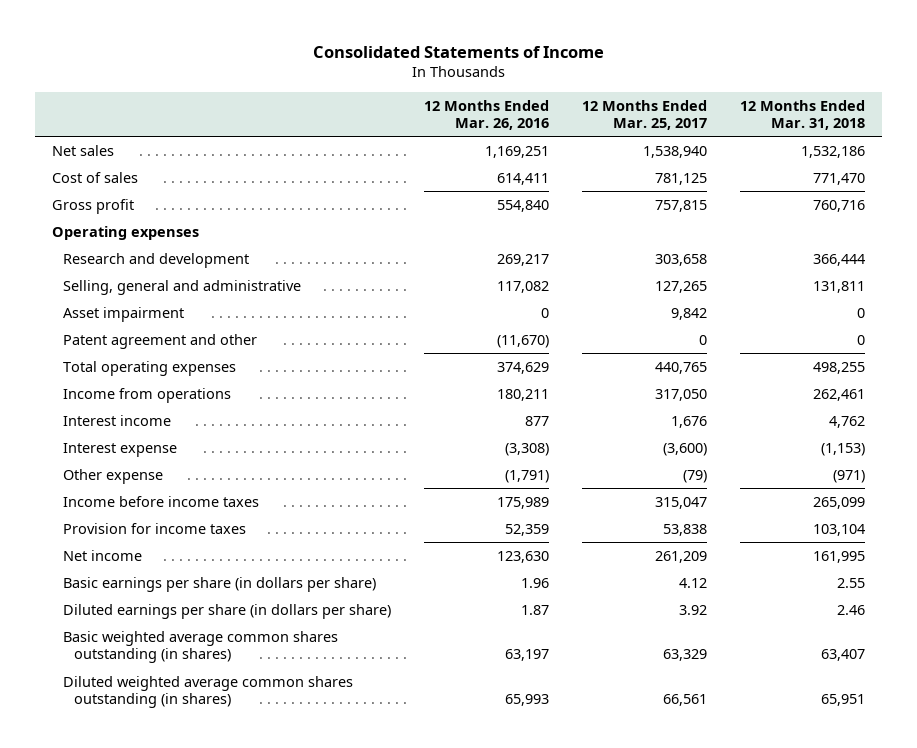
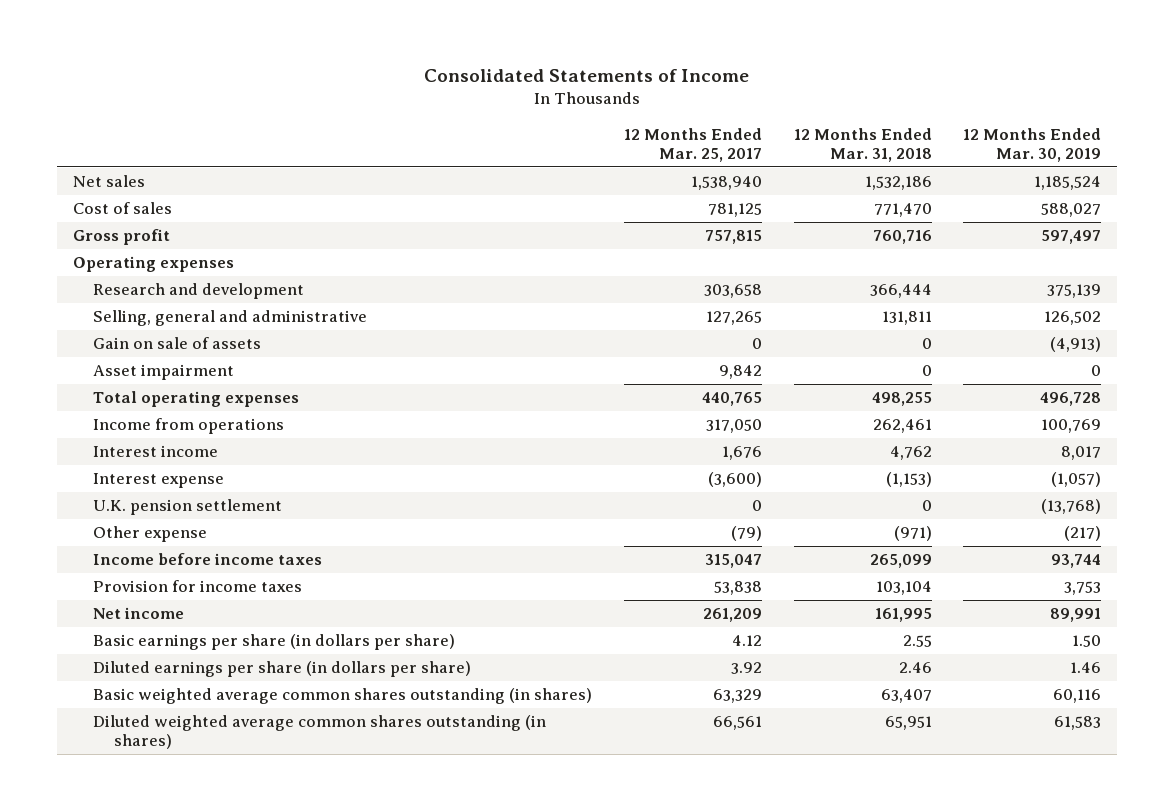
[423,99,549,130] 12 Months Ended Mar. 26, 2016 -> none
none -> [963,127,1102,163] 12 Months Ended Mar. 30, 2019
none -> [93,337,262,350] Gain on sale of assets
[62,333,257,349] Patent agreement and other -> none
none -> [93,499,283,516] U.K. pension settlement

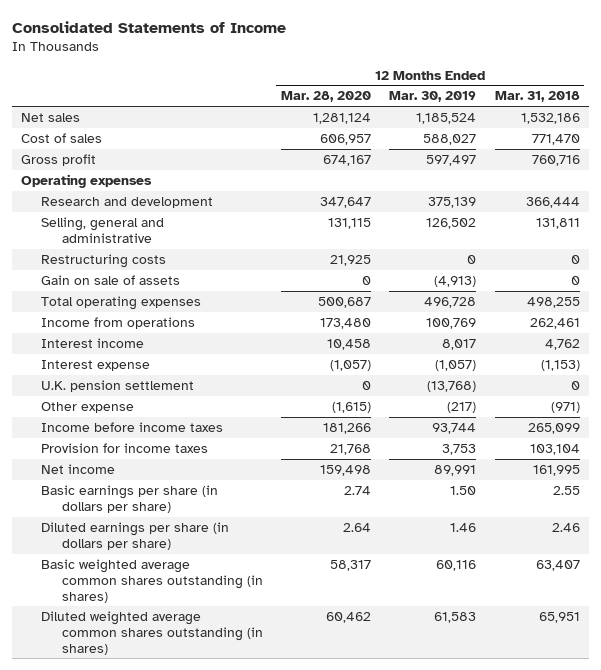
[623,127,762,163] 12 Months Ended Mar. 25, 2017 -> none
none -> [280,91,371,103] Mar. 28, 2020
none -> [41,253,167,268] Restructuring costs
[93,364,235,381] Asset impairment -> none

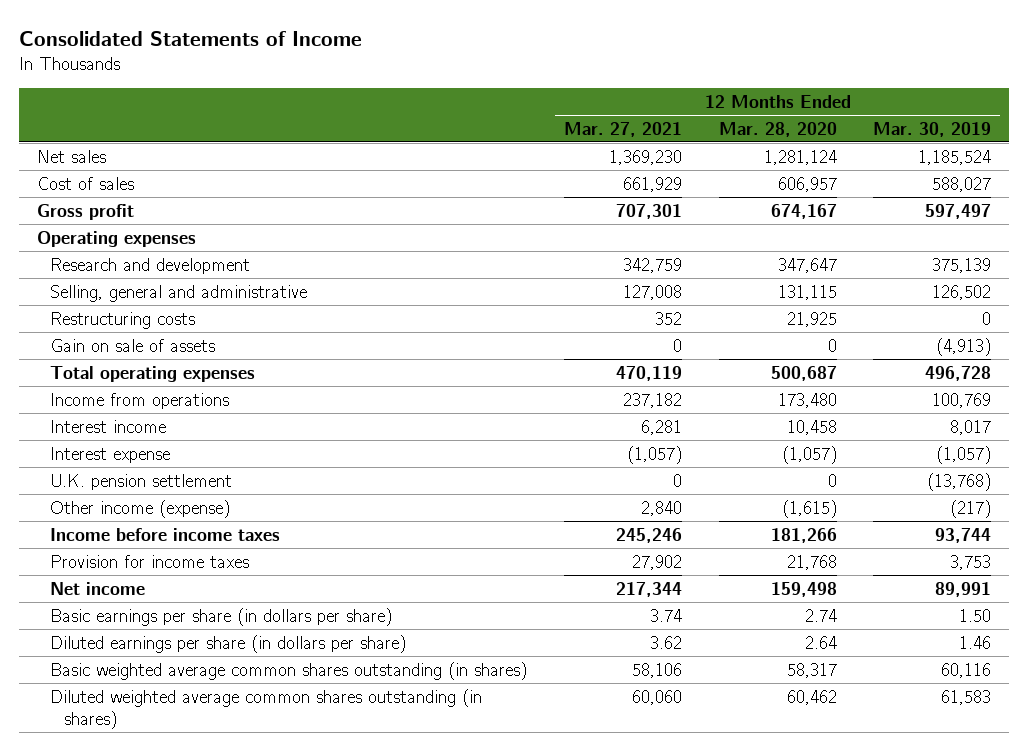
[494,91,580,103] Mar. 31, 2018 -> none
none -> [563,121,682,137] Mar. 27, 2021
[41,401,135,413] Other expense -> [50,499,231,518] Other income (expense)

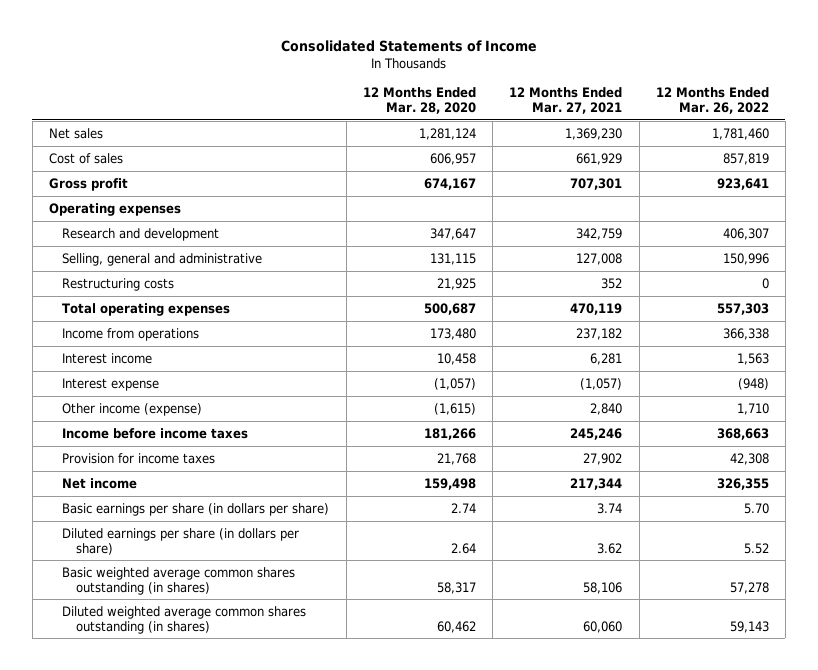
[873,121,992,137] Mar. 30, 2019 -> none
none -> [655,87,769,115] 12 Months Ended Mar. 26, 2022
[50,338,216,352] Gain on sale of assets -> none
[50,473,233,490] U.K. pension settlement -> none

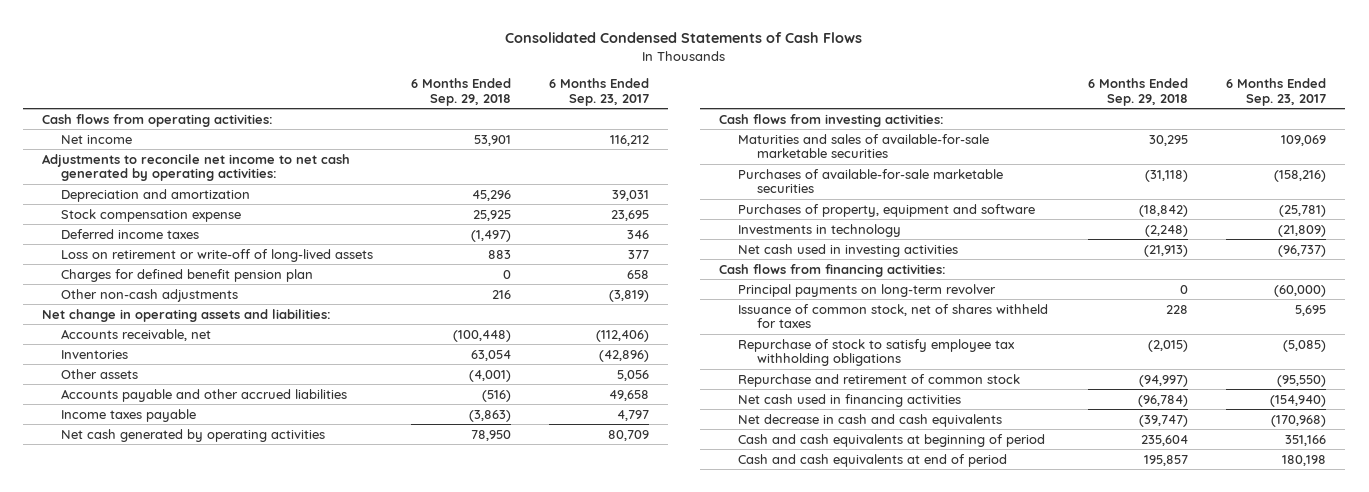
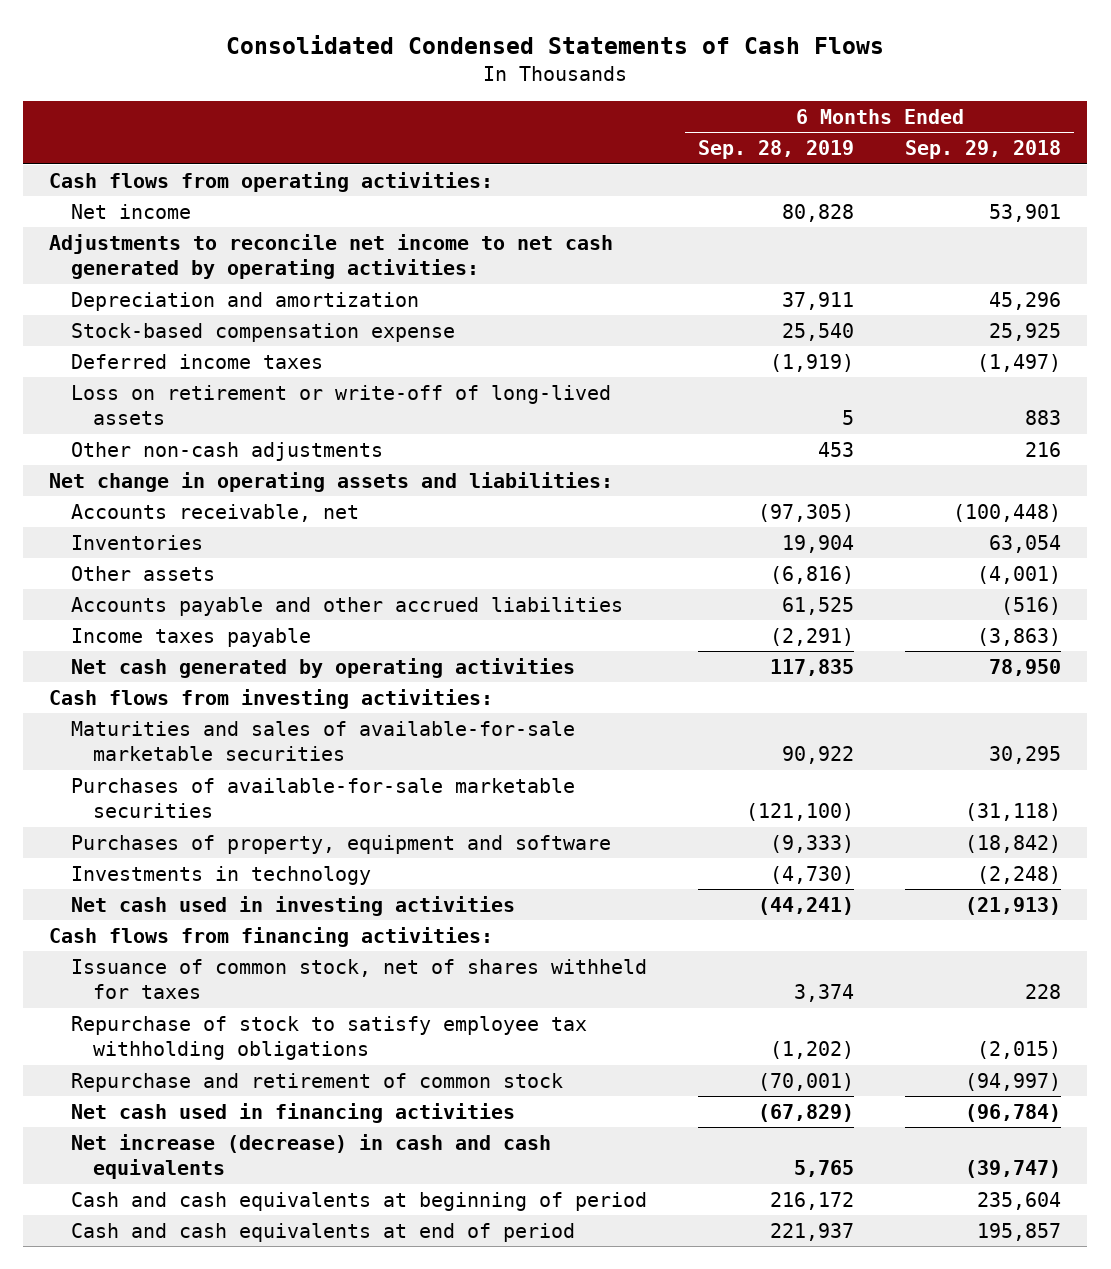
[549,78,650,106] 6 Months Ended Sep. 23, 2017 -> none
none -> [698,139,855,159] Sep. 28, 2019
[61,208,242,222] Stock compensation expense -> [70,322,455,342] Stock-based compensation expense
[61,268,314,282] Charges for defined benefit pension plan -> none
[738,283,997,297] Principal payments on long-term revolver -> none
[738,413,1003,427] Net decrease in cash and cash equivalents -> [70,1133,551,1180] Net increase (decrease) in cash and cash equivalents

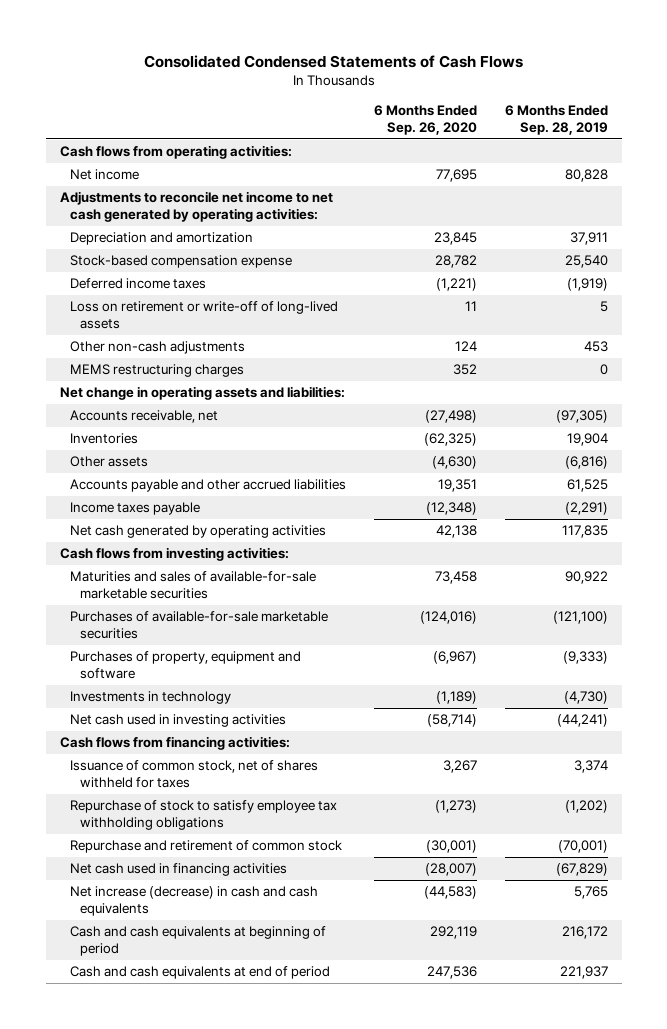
[905,139,1062,159] Sep. 29, 2018 -> none
none -> [373,105,477,136] 6 Months Ended Sep. 26, 2020
none -> [69,364,244,378] MEMS restructuring charges

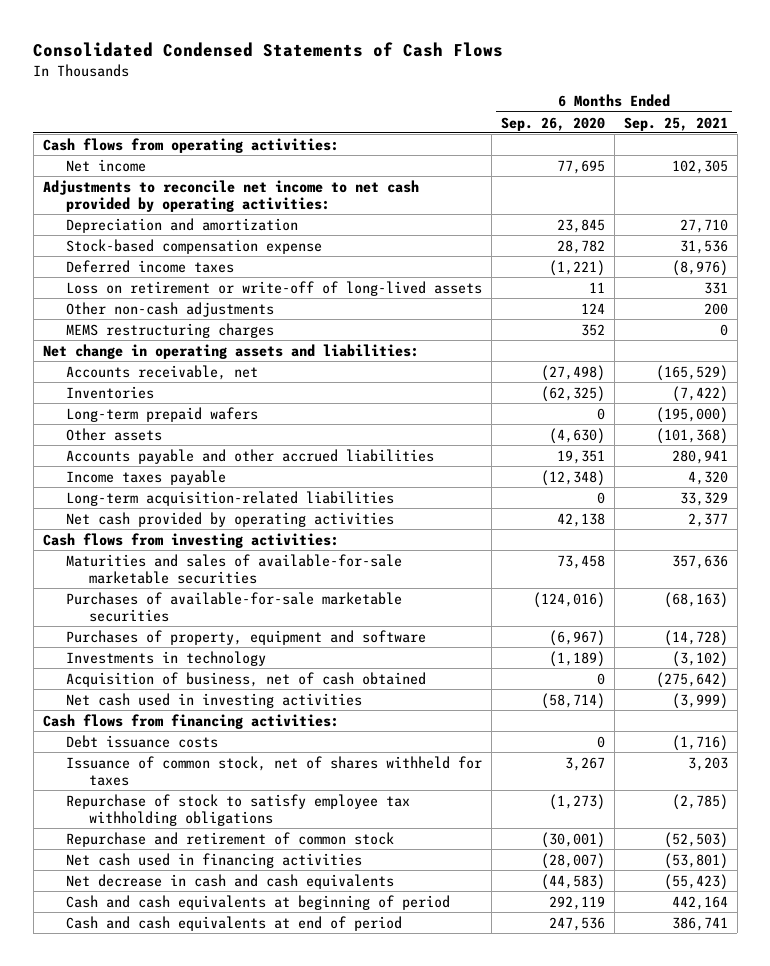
[504,105,608,136] 6 Months Ended Sep. 28, 2019 -> none
none -> [623,116,728,131] Sep. 25, 2021
[59,191,333,223] Adjustments to reconcile net income to net cash generated by operating activities: -> [42,179,419,213] Adjustments to reconcile net income to net cash provided by operating activities:
none -> [65,406,258,422] Long-term prepaid wafers
none -> [65,490,394,506] Long-term acquisition-related liabilities
[69,525,326,539] Net cash generated by operating activities -> [65,511,394,527] Net cash provided by operating activities
none -> [65,671,426,687] Acquisition of business, net of cash obtained
none -> [65,734,218,748] Debt issuance costs
[69,886,318,917] Net increase (decrease) in cash and cash equivalents -> [65,873,394,889] Net decrease in cash and cash equivalents

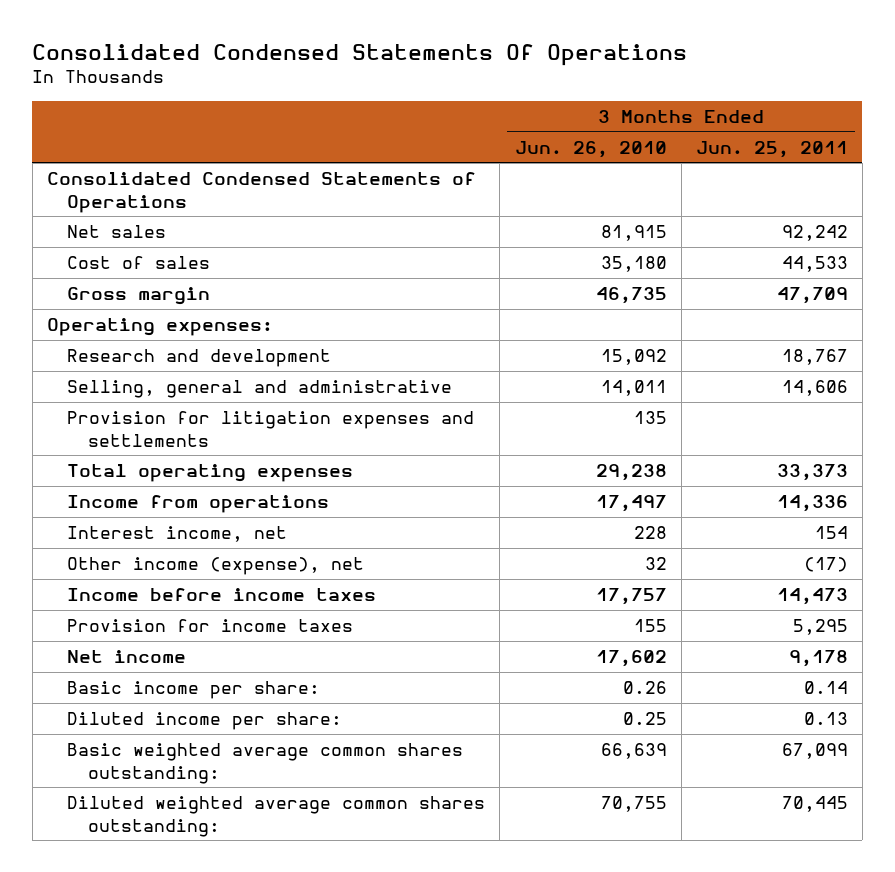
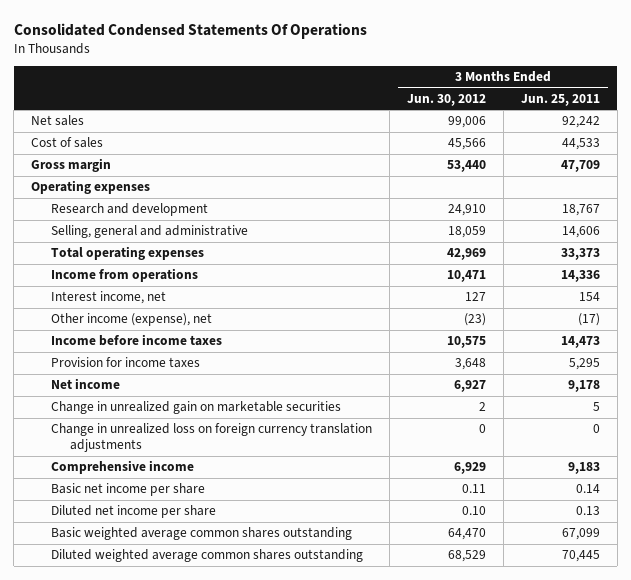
[514,140,667,158] Jun. 26, 2010 -> none
none -> [406,93,486,106] Jun. 30, 2012
[46,172,476,213] Consolidated Condensed Statements of Operations -> none
[46,318,273,337] Operating expenses: -> [31,180,151,195] Operating expenses
[67,411,475,447] Provision for litigation expenses and settlements -> none
none -> [50,401,341,415] Change in unrealized gain on marketable securities
none -> [50,423,372,453] Change in unrealized loss on foreign currency translation adjustments
none -> [50,460,194,475] Comprehensive income
[67,681,321,700] Basic income per share: -> [50,483,205,497] Basic net income per share
[67,712,343,731] Diluted income per share: -> [50,505,216,519] Diluted net income per share
[67,743,464,784] Basic weighted average common shares outstanding: -> [50,527,352,541] Basic weighted average common shares outstanding
[67,796,486,837] Diluted weighted average common shares outstanding: -> [50,549,363,563] Diluted weighted average common shares outstanding

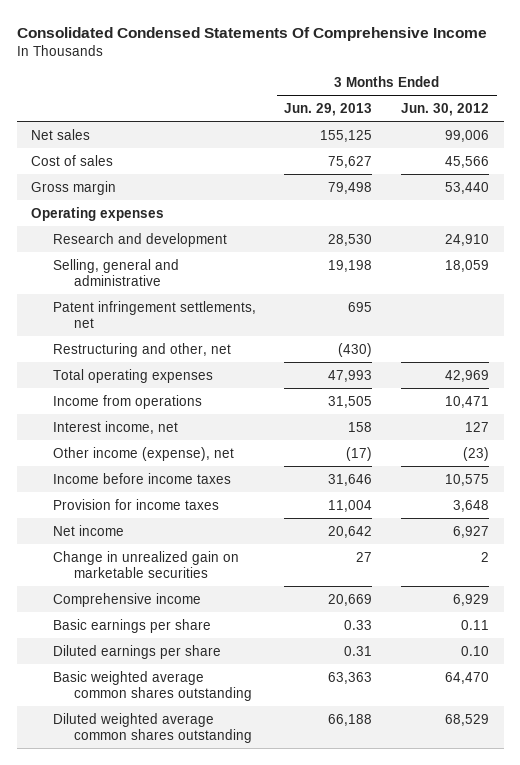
[13,22,367,39] Consolidated Condensed Statements Of Operations -> [16,26,487,41] Consolidated Condensed Statements Of Comprehensive Income
[520,93,600,106] Jun. 25, 2011 -> none
none -> [284,103,373,117] Jun. 29, 2013
none -> [52,300,256,329] Patent infringement settlements, net
none -> [52,342,231,357] Restructuring and other, net
[50,423,372,453] Change in unrealized loss on foreign currency translation adjustments -> none
[50,483,205,497] Basic net income per share -> [52,618,211,633] Basic earnings per share
[50,505,216,519] Diluted net income per share -> [52,644,221,659] Diluted earnings per share

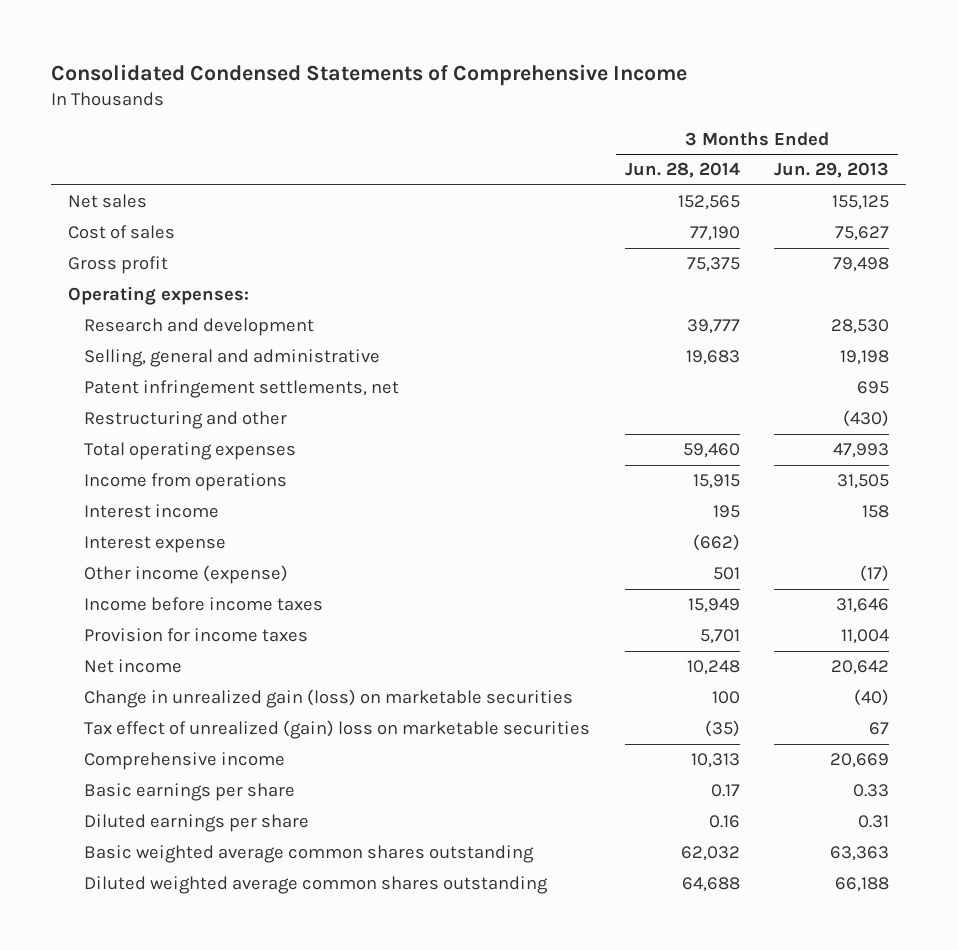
[16,26,487,41] Consolidated Condensed Statements Of Comprehensive Income -> [51,63,688,86] Consolidated Condensed Statements of Comprehensive Income
[401,103,490,117] Jun. 30, 2012 -> none
none -> [624,162,740,179] Jun. 28, 2014
[31,180,117,195] Gross margin -> [68,256,169,275] Gross profit
[31,206,165,221] Operating expenses -> [68,286,250,306] Operating expenses:
[52,342,231,357] Restructuring and other, net -> [84,411,288,430] Restructuring and other
[52,420,178,434] Interest income, net -> [84,504,220,519] Interest income
none -> [84,536,227,554] Interest expense
[52,446,234,461] Other income (expense), net -> [84,565,289,585] Other income (expense)
[52,550,239,579] Change in unrealized gain on marketable securities -> [84,689,574,709] Change in unrealized gain (loss) on marketable securities
[356,551,373,562] 27 -> [854,689,890,707] (40)
none -> [84,720,591,740] Tax effect of unrealized (gain) loss on marketable securities

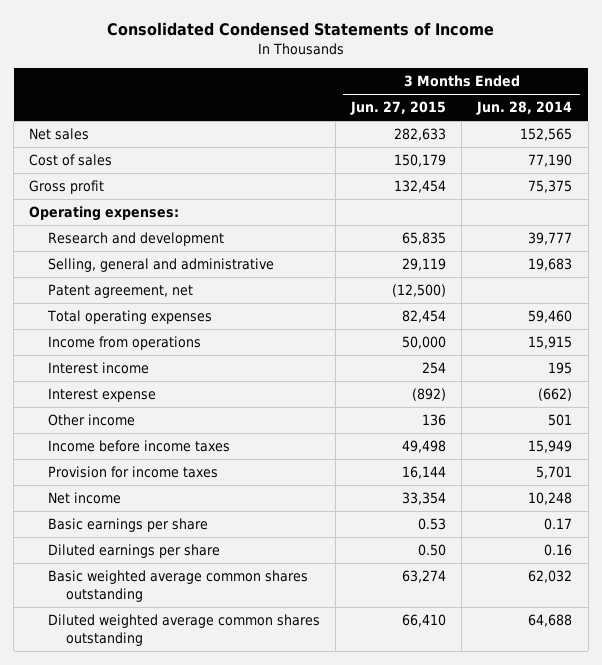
[51,63,688,86] Consolidated Condensed Statements of Comprehensive Income -> [106,22,494,37] Consolidated Condensed Statements of Income
[774,162,890,179] Jun. 29, 2013 -> none
none -> [350,101,447,116] Jun. 27, 2015
[84,380,400,399] Patent infringement settlements, net -> none
[84,411,288,430] Restructuring and other -> none
none -> [47,284,193,299] Patent agreement, net
[84,565,289,585] Other income (expense) -> [47,414,135,427] Other income
[84,689,574,709] Change in unrealized gain (loss) on marketable securities -> none
[84,720,591,740] Tax effect of unrealized (gain) loss on marketable securities -> none
[84,752,286,771] Comprehensive income -> none

